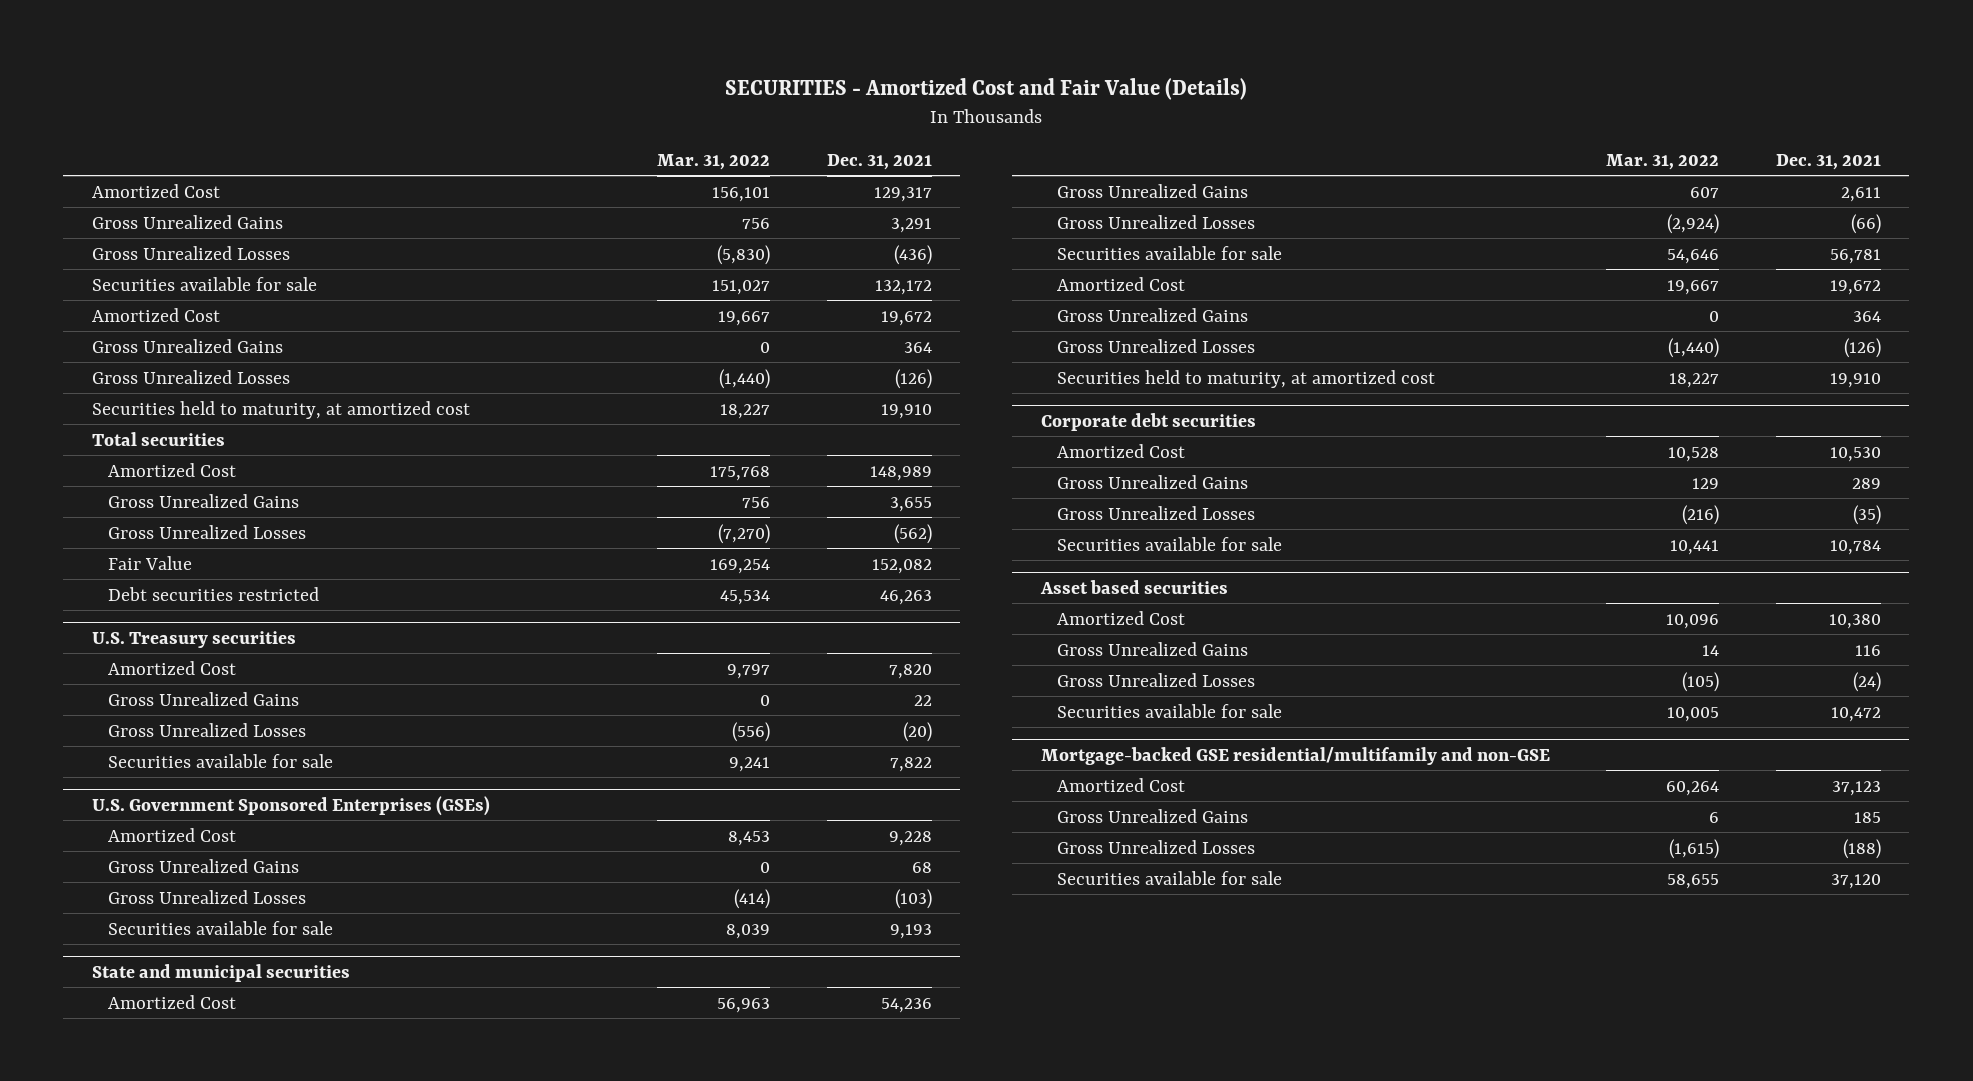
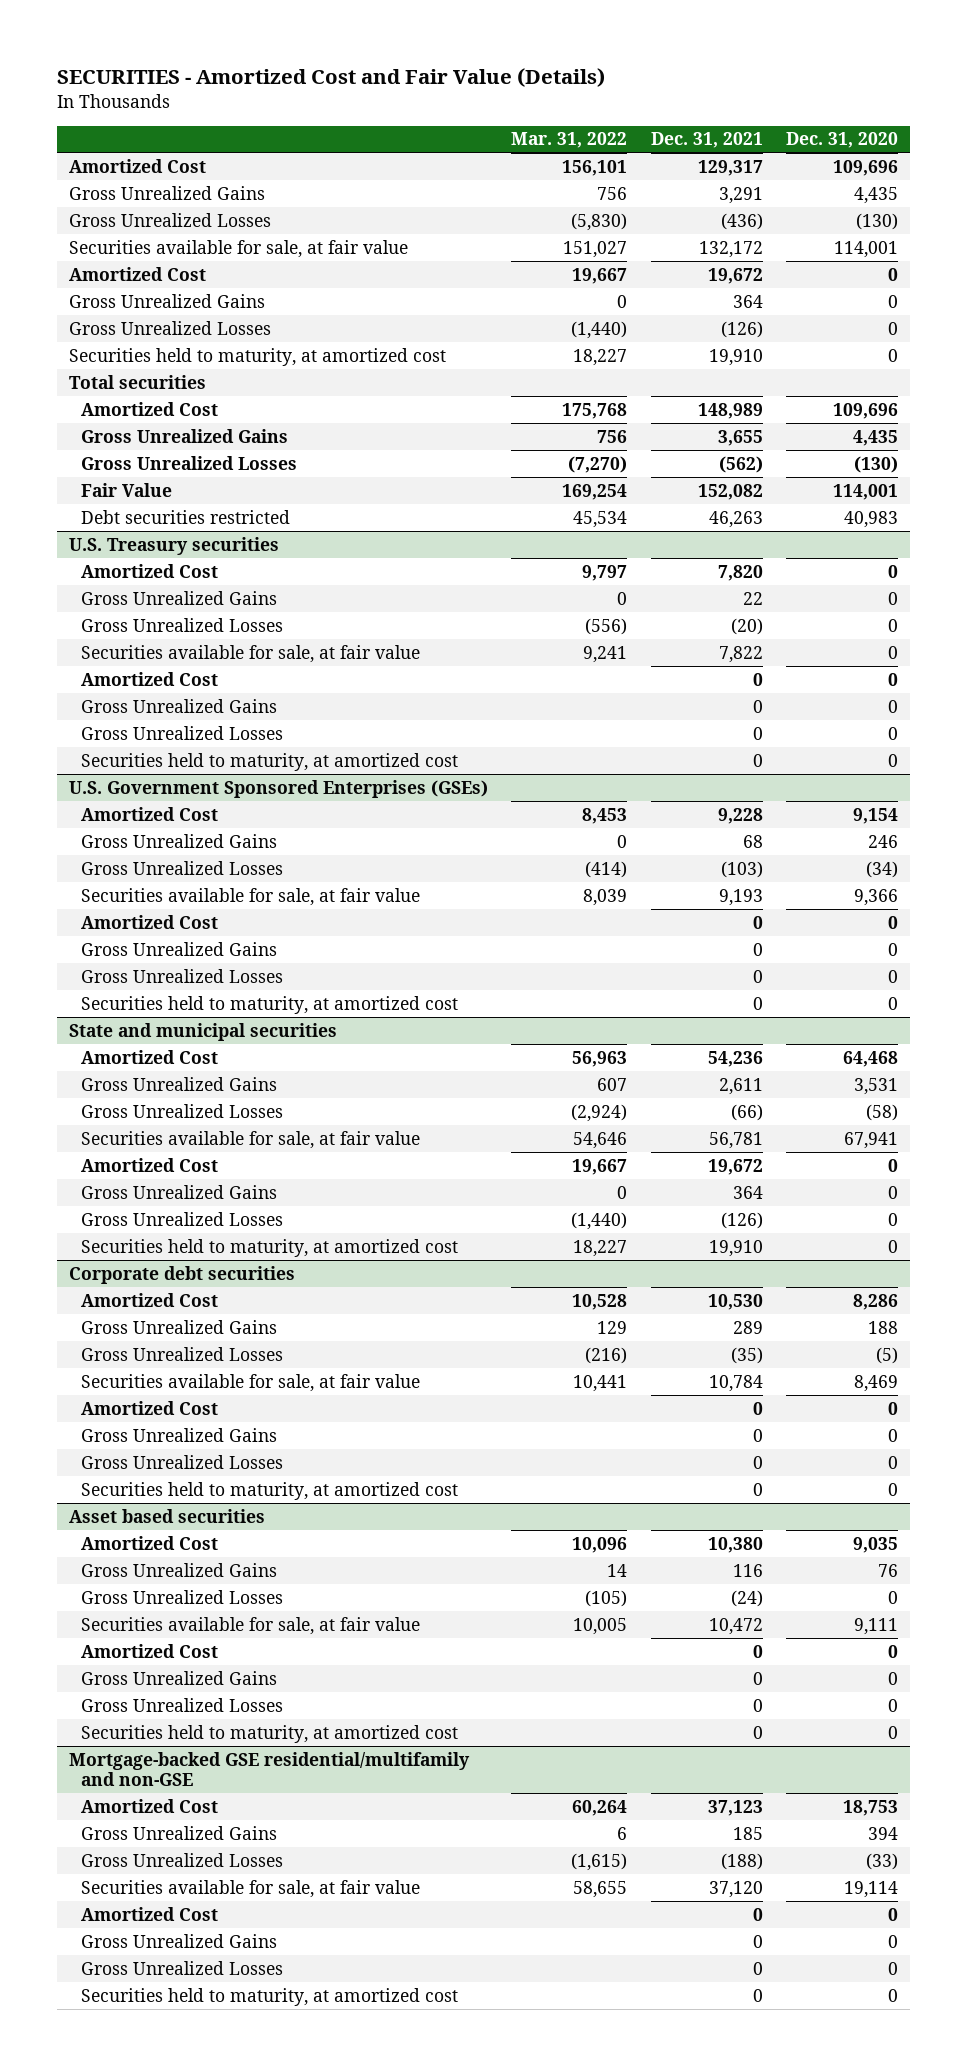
none -> [786,132,899,149] Dec. 31, 2020
[91,276,317,291] Securities available for sale -> [68,239,408,258] Securities available for sale, at fair value
[107,753,333,768] Securities available for sale -> [81,644,421,663] Securities available for sale, at fair value
none -> [81,671,219,686] Amortized Cost
none -> [81,698,278,713] Gross Unrealized Gains
none -> [81,725,284,740] Gross Unrealized Losses
none -> [81,752,459,771] Securities held to maturity, at amortized cost
[107,920,333,935] Securities available for sale -> [81,887,421,906] Securities available for sale, at fair value
none -> [81,914,219,929] Amortized Cost
none -> [81,941,278,956] Gross Unrealized Gains
none -> [81,968,284,983] Gross Unrealized Losses
none -> [81,995,459,1014] Securities held to maturity, at amortized cost
[1056,245,1282,260] Securities available for sale -> [81,1130,421,1149] Securities available for sale, at fair value
[1056,536,1282,551] Securities available for sale -> [81,1373,421,1392] Securities available for sale, at fair value
none -> [81,1400,219,1415] Amortized Cost
none -> [81,1427,278,1442] Gross Unrealized Gains
none -> [81,1454,284,1469] Gross Unrealized Losses
none -> [81,1481,459,1500] Securities held to maturity, at amortized cost
[1056,703,1282,718] Securities available for sale -> [81,1616,421,1635] Securities available for sale, at fair value
none -> [81,1643,219,1658] Amortized Cost
none -> [81,1670,278,1685] Gross Unrealized Gains
none -> [81,1697,284,1712] Gross Unrealized Losses
none -> [81,1724,459,1743] Securities held to maturity, at amortized cost
[1056,870,1282,885] Securities available for sale -> [81,1879,421,1898] Securities available for sale, at fair value
none -> [81,1906,219,1921] Amortized Cost
none -> [81,1933,278,1948] Gross Unrealized Gains
none -> [81,1960,284,1975] Gross Unrealized Losses
none -> [81,1987,459,2006] Securities held to maturity, at amortized cost

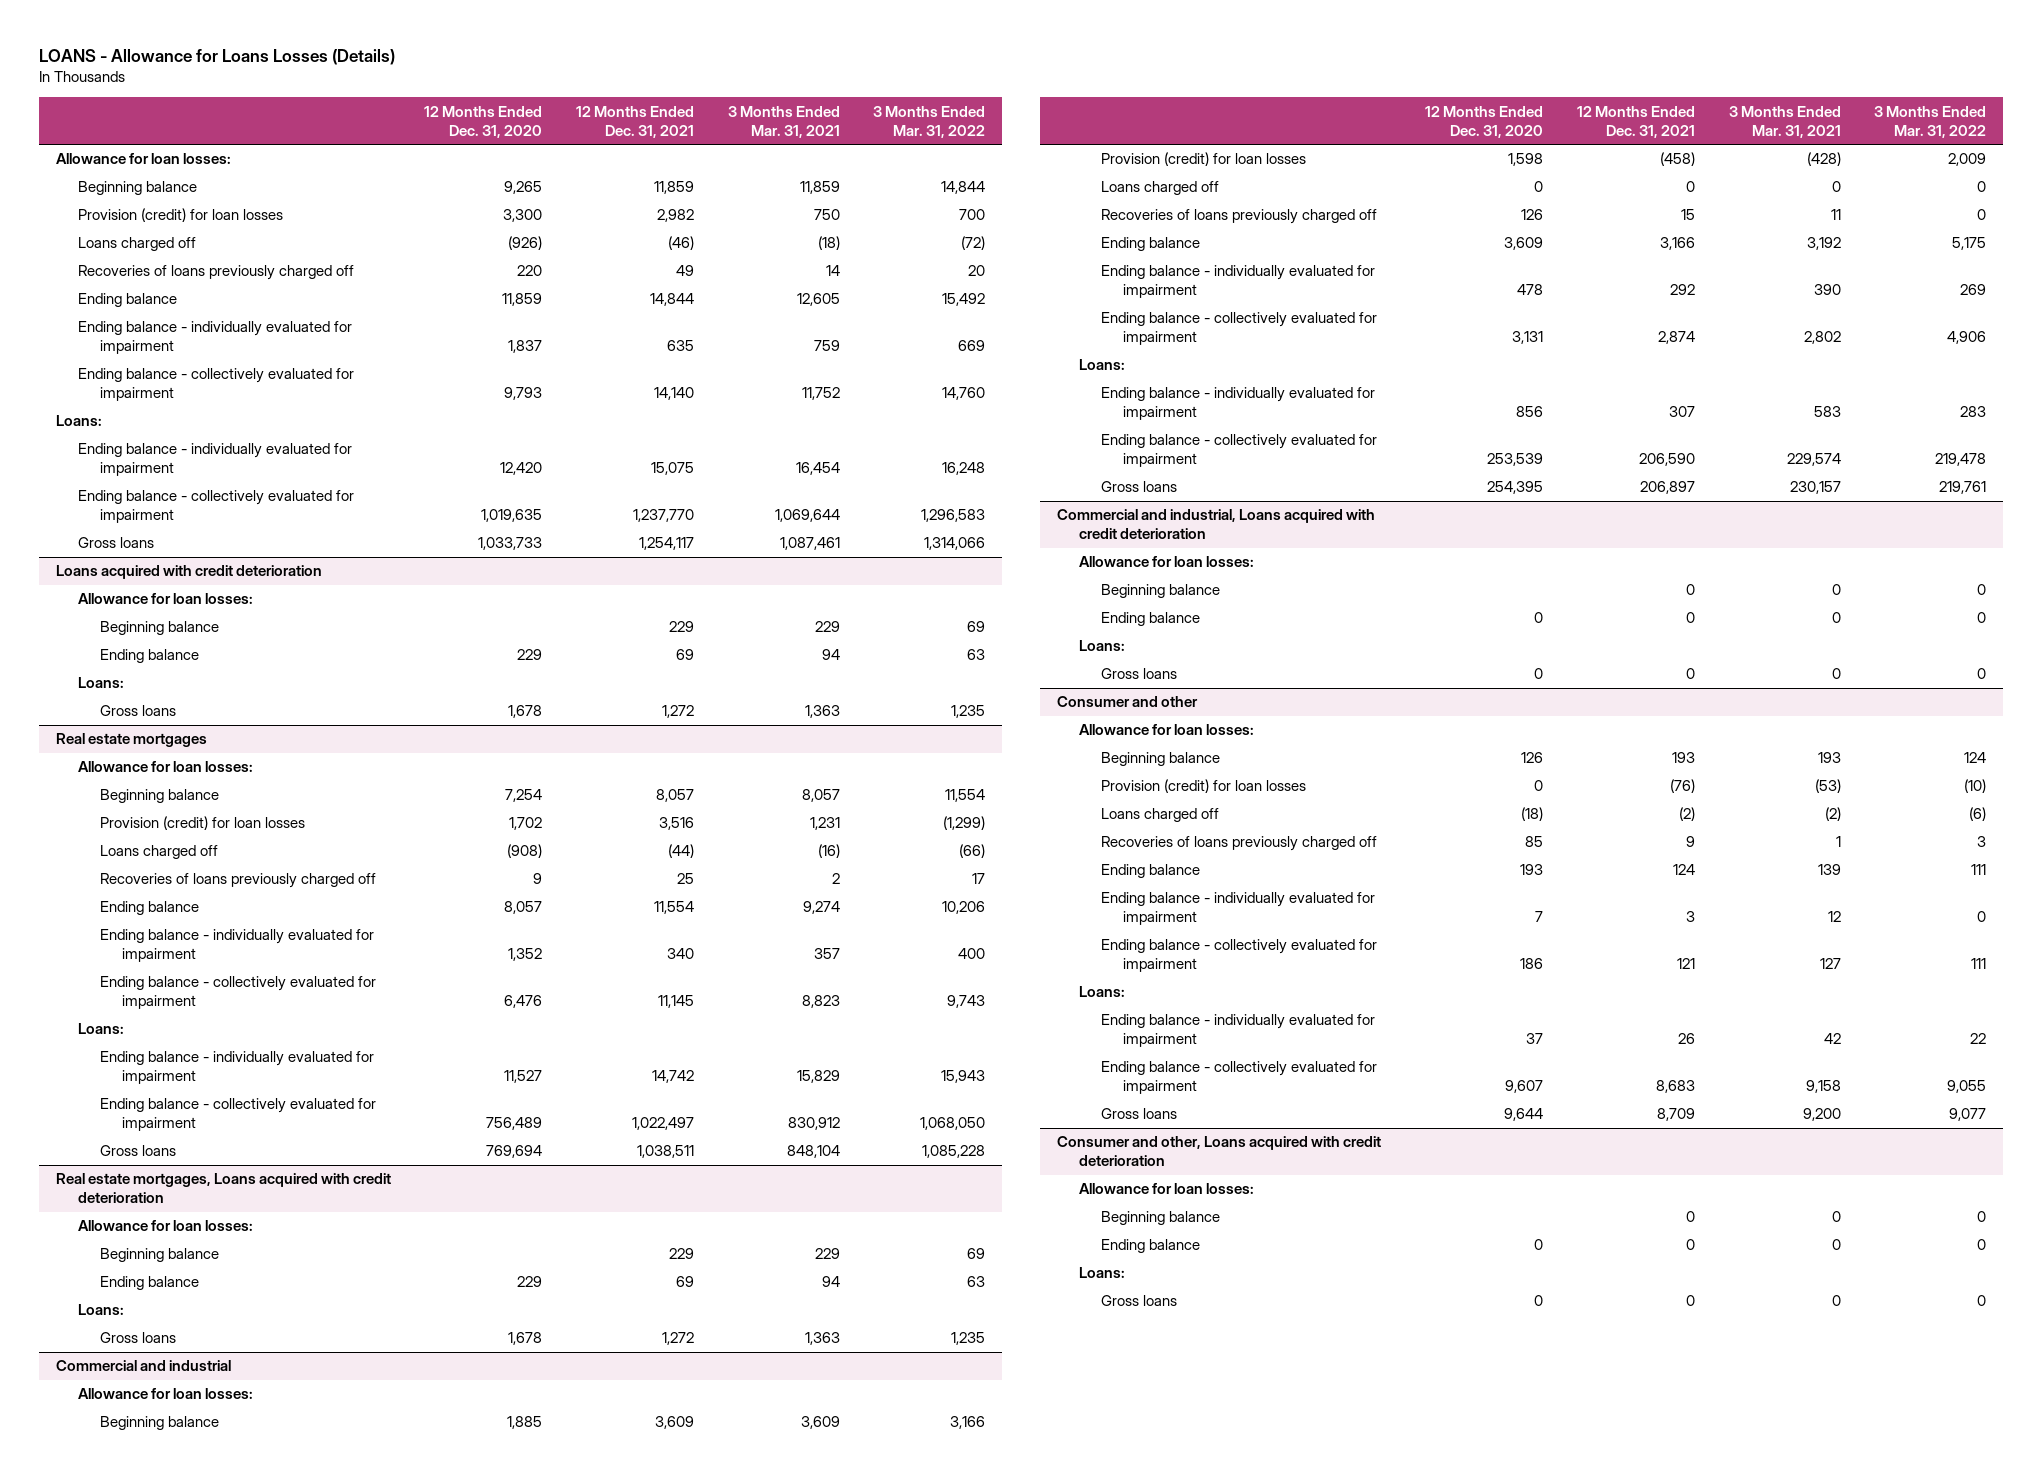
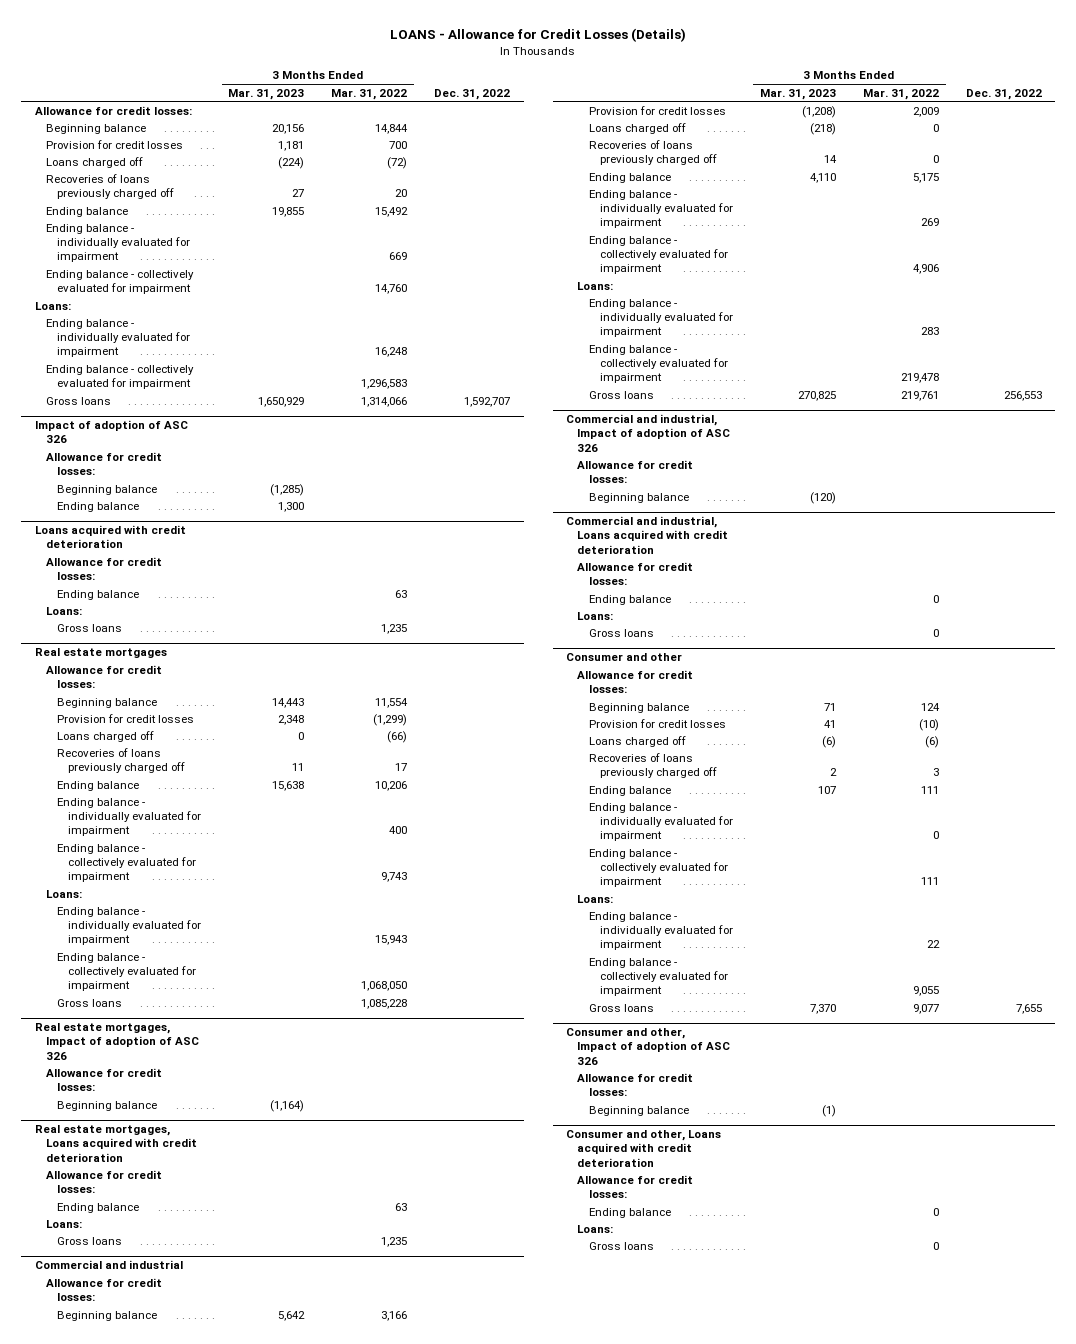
[38,48,395,65] LOANS - Allowance for Loans Losses (Details) -> [390,28,687,43] LOANS - Allowance for Credit Losses (Details)
[424,105,543,138] 12 Months Ended Dec. 31, 2020 -> none
[575,105,694,138] 12 Months Ended Dec. 31, 2021 -> none
[727,105,840,138] 3 Months Ended Mar. 31, 2021 -> none
none -> [228,88,305,100] Mar. 31, 2023
none -> [434,88,511,100] Dec. 31, 2022
[55,153,231,165] Allowance for loan losses: -> [34,105,192,115] Allowance for credit losses:
[77,208,283,223] Provision (credit) for loan losses -> [45,139,183,149] Provision for credit losses
none -> [34,419,188,444] Impact of adoption of ASC 326
none -> [45,451,162,476] Allowance for credit losses:
none -> [57,484,158,495] Beginning balance
none -> [57,501,140,512] Ending balance
[99,621,219,636] Beginning balance -> none
[77,593,253,605] Allowance for loan losses: -> [45,556,162,581] Allowance for credit losses:
[77,761,253,773] Allowance for loan losses: -> [45,664,162,689] Allowance for credit losses:
[99,816,305,831] Provision (credit) for loan losses -> [57,713,195,723] Provision for credit losses
none -> [34,1022,199,1060] Real estate mortgages, Impact of adoption of ASC 326
none -> [45,1067,162,1092] Allowance for credit losses:
none -> [57,1100,158,1111] Beginning balance
[99,1248,219,1263] Beginning balance -> none
[77,1220,253,1232] Allowance for loan losses: -> [45,1169,162,1194] Allowance for credit losses:
[77,1388,253,1400] Allowance for loan losses: -> [45,1277,162,1302] Allowance for credit losses:
[1100,152,1306,167] Provision (credit) for loan losses -> [588,105,726,115] Provision for credit losses
none -> [566,413,731,452] Commercial and industrial, Impact of adoption of ASC 326
none -> [577,459,694,484] Allowance for credit losses:
none -> [588,492,689,503] Beginning balance
[1100,584,1220,599] Beginning balance -> none
[1078,556,1254,568] Allowance for loan losses: -> [577,561,694,586] Allowance for credit losses:
[1078,724,1254,736] Allowance for loan losses: -> [577,669,694,694] Allowance for credit losses:
[1100,779,1306,794] Provision (credit) for loan losses -> [588,718,726,728] Provision for credit losses
none -> [566,1027,731,1065] Consumer and other, Impact of adoption of ASC 326
none -> [577,1072,694,1097] Allowance for credit losses:
none -> [588,1105,689,1116] Beginning balance
[1100,1211,1220,1226] Beginning balance -> none
[1078,1183,1254,1195] Allowance for loan losses: -> [577,1174,694,1199] Allowance for credit losses:

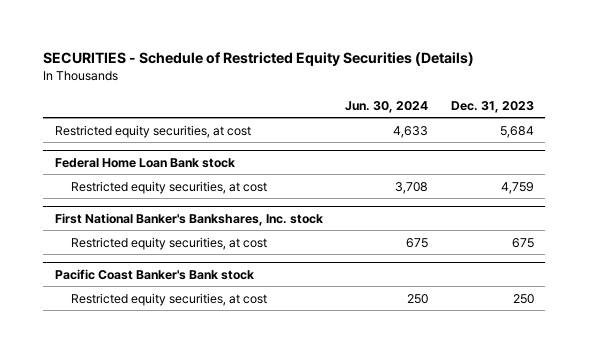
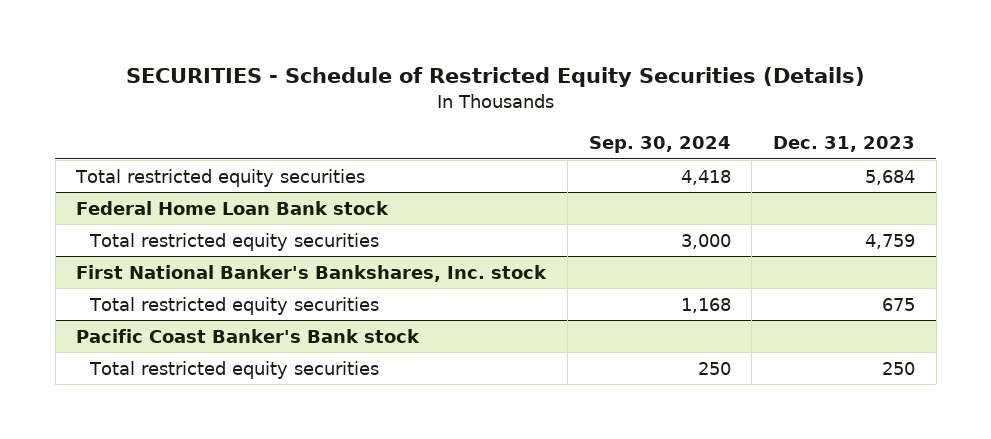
[345,100,429,113] Jun. 30, 2024 -> none
none -> [588,136,731,154] Sep. 30, 2024
[54,124,251,138] Restricted equity securities, at cost -> [75,168,366,187] Total restricted equity securities
[70,180,267,194] Restricted equity securities, at cost -> [89,232,380,251] Total restricted equity securities
[70,236,267,250] Restricted equity securities, at cost -> [89,296,380,315] Total restricted equity securities
[70,292,267,306] Restricted equity securities, at cost -> [89,360,380,379] Total restricted equity securities

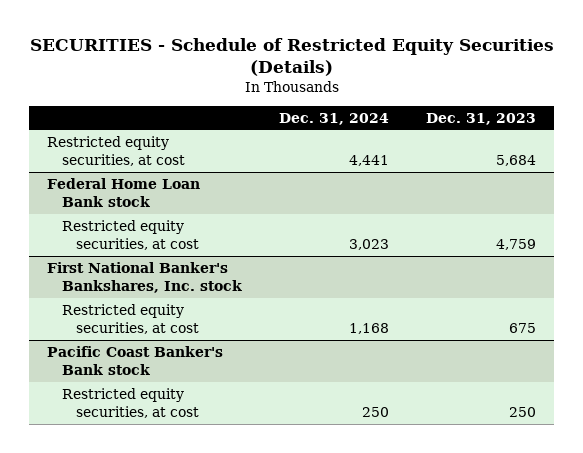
[588,136,731,154] Sep. 30, 2024 -> none
none -> [278,112,389,125] Dec. 31, 2024
[75,168,366,187] Total restricted equity securities -> [47,135,185,167] Restricted equity securities, at cost
[89,232,380,251] Total restricted equity securities -> [61,219,200,251] Restricted equity securities, at cost
[89,296,380,315] Total restricted equity securities -> [61,303,200,335] Restricted equity securities, at cost
[89,360,380,379] Total restricted equity securities -> [61,387,200,419] Restricted equity securities, at cost

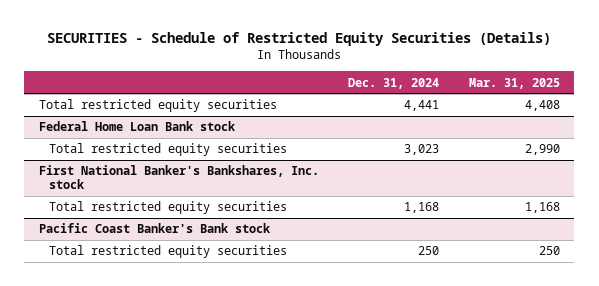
[425,112,536,125] Dec. 31, 2023 -> none
none -> [468,77,560,89] Mar. 31, 2025
[47,135,185,167] Restricted equity securities, at cost -> [39,99,278,113] Total restricted equity securities
[61,219,200,251] Restricted equity securities, at cost -> [49,143,288,157] Total restricted equity securities
[61,303,200,335] Restricted equity securities, at cost -> [49,201,288,215] Total restricted equity securities
[61,387,200,419] Restricted equity securities, at cost -> [49,245,288,259] Total restricted equity securities

